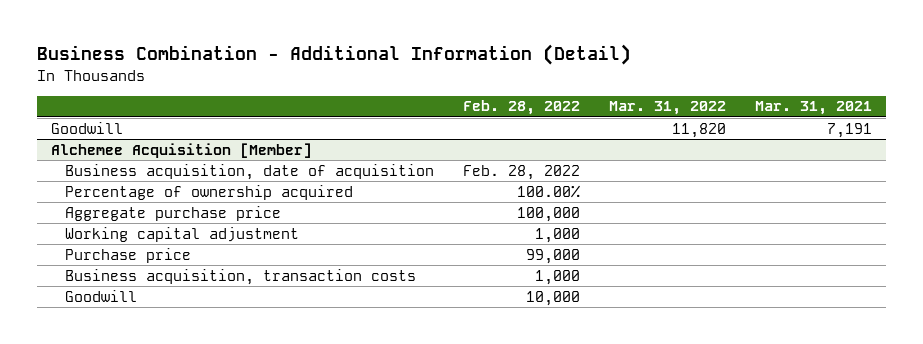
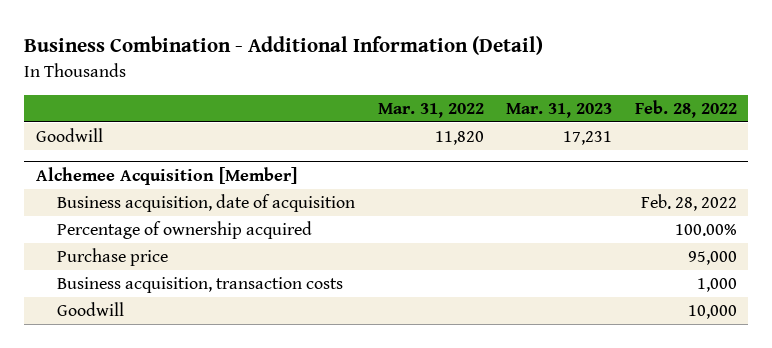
[755,101,873,116] Mar. 31, 2021 -> none
none -> [506,102,613,118] Mar. 31, 2023
[65,226,300,242] Working capital adjustment -> none
[65,247,192,263] Purchase price -> none
[65,205,282,221] Aggregate purchase price -> [57,248,169,267] Purchase price
[517,206,581,222] 100,000 -> [687,251,737,266] 95,000

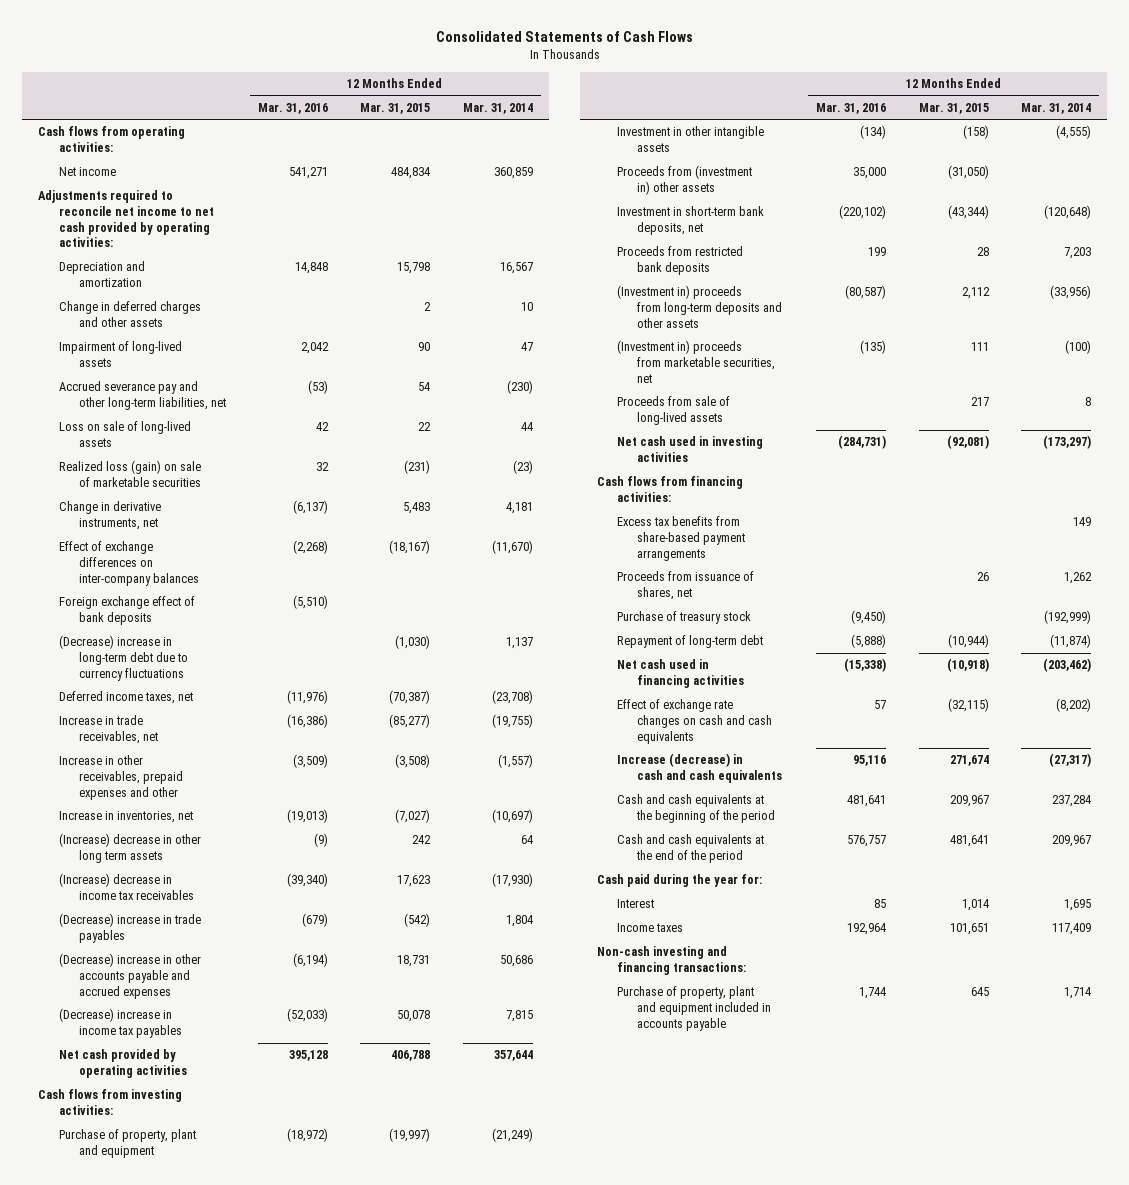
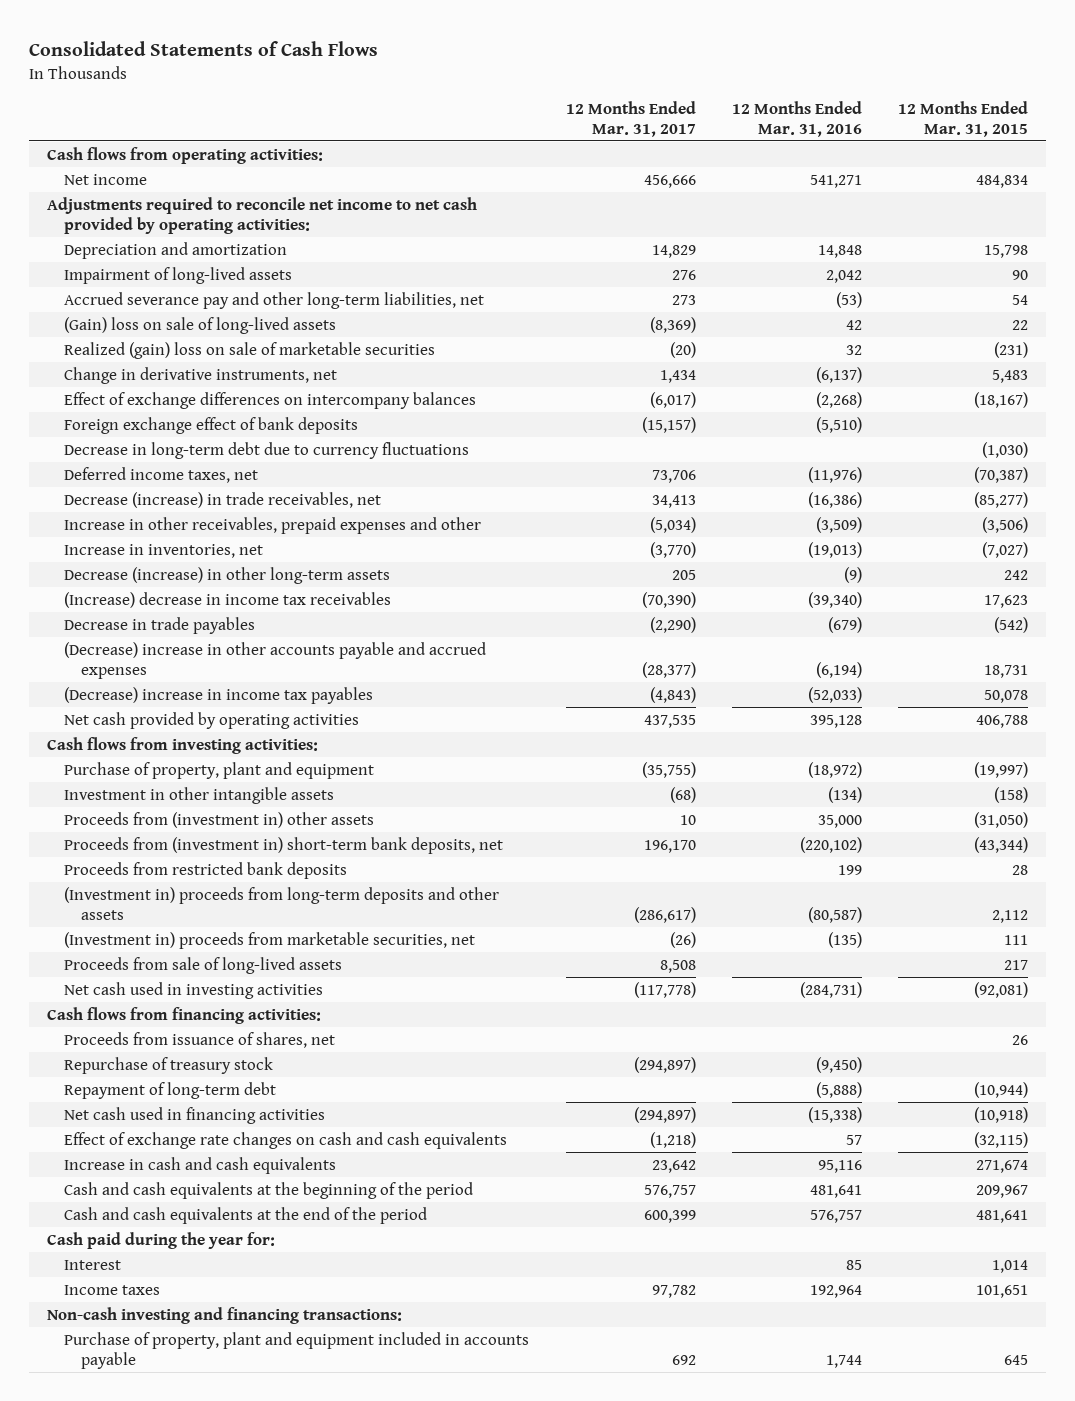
[462,102,533,114] Mar. 31, 2014 -> none
none -> [565,100,696,137] 12 Months Ended Mar. 31, 2017
[58,301,201,328] Change in deferred charges and other assets -> none
[58,421,191,448] Loss on sale of long-lived assets -> [64,316,337,334] (Gain) loss on sale of long-lived assets
[58,460,201,488] Realized loss (gain) on sale of marketable securities -> [64,341,436,359] Realized (gain) loss on sale of marketable securities
[58,541,199,586] Effect of exchange differences on inter-company balances -> [64,391,477,409] Effect of exchange differences on intercompany balances
[58,635,188,681] (Decrease) increase in long-term debt due to currency fluctuations -> [64,441,470,459] Decrease in long-term debt due to currency fluctuations
[58,715,158,745] Increase in trade receivables, net -> [64,491,382,508] Decrease (increase) in trade receivables, net
[395,754,431,769] (3,508) -> [982,516,1029,533] (3,506)
[58,833,201,864] (Increase) decrease in other long term assets -> [64,566,391,584] Decrease (increase) in other long-term assets
[58,913,201,944] (Decrease) increase in trade payables -> [64,616,256,634] Decrease in trade payables
[616,206,764,236] Investment in short-term bank deposits, net -> [64,836,504,854] Proceeds from (investment in) short-term bank deposits, net
[616,516,745,561] Excess tax benefits from share-based payment arrangements -> none
[616,611,751,625] Purchase of treasury stock -> [64,1056,274,1074] Repurchase of treasury stock
[616,753,782,784] Increase (decrease) in cash and cash equivalents -> [64,1156,337,1174] Increase in cash and cash equivalents

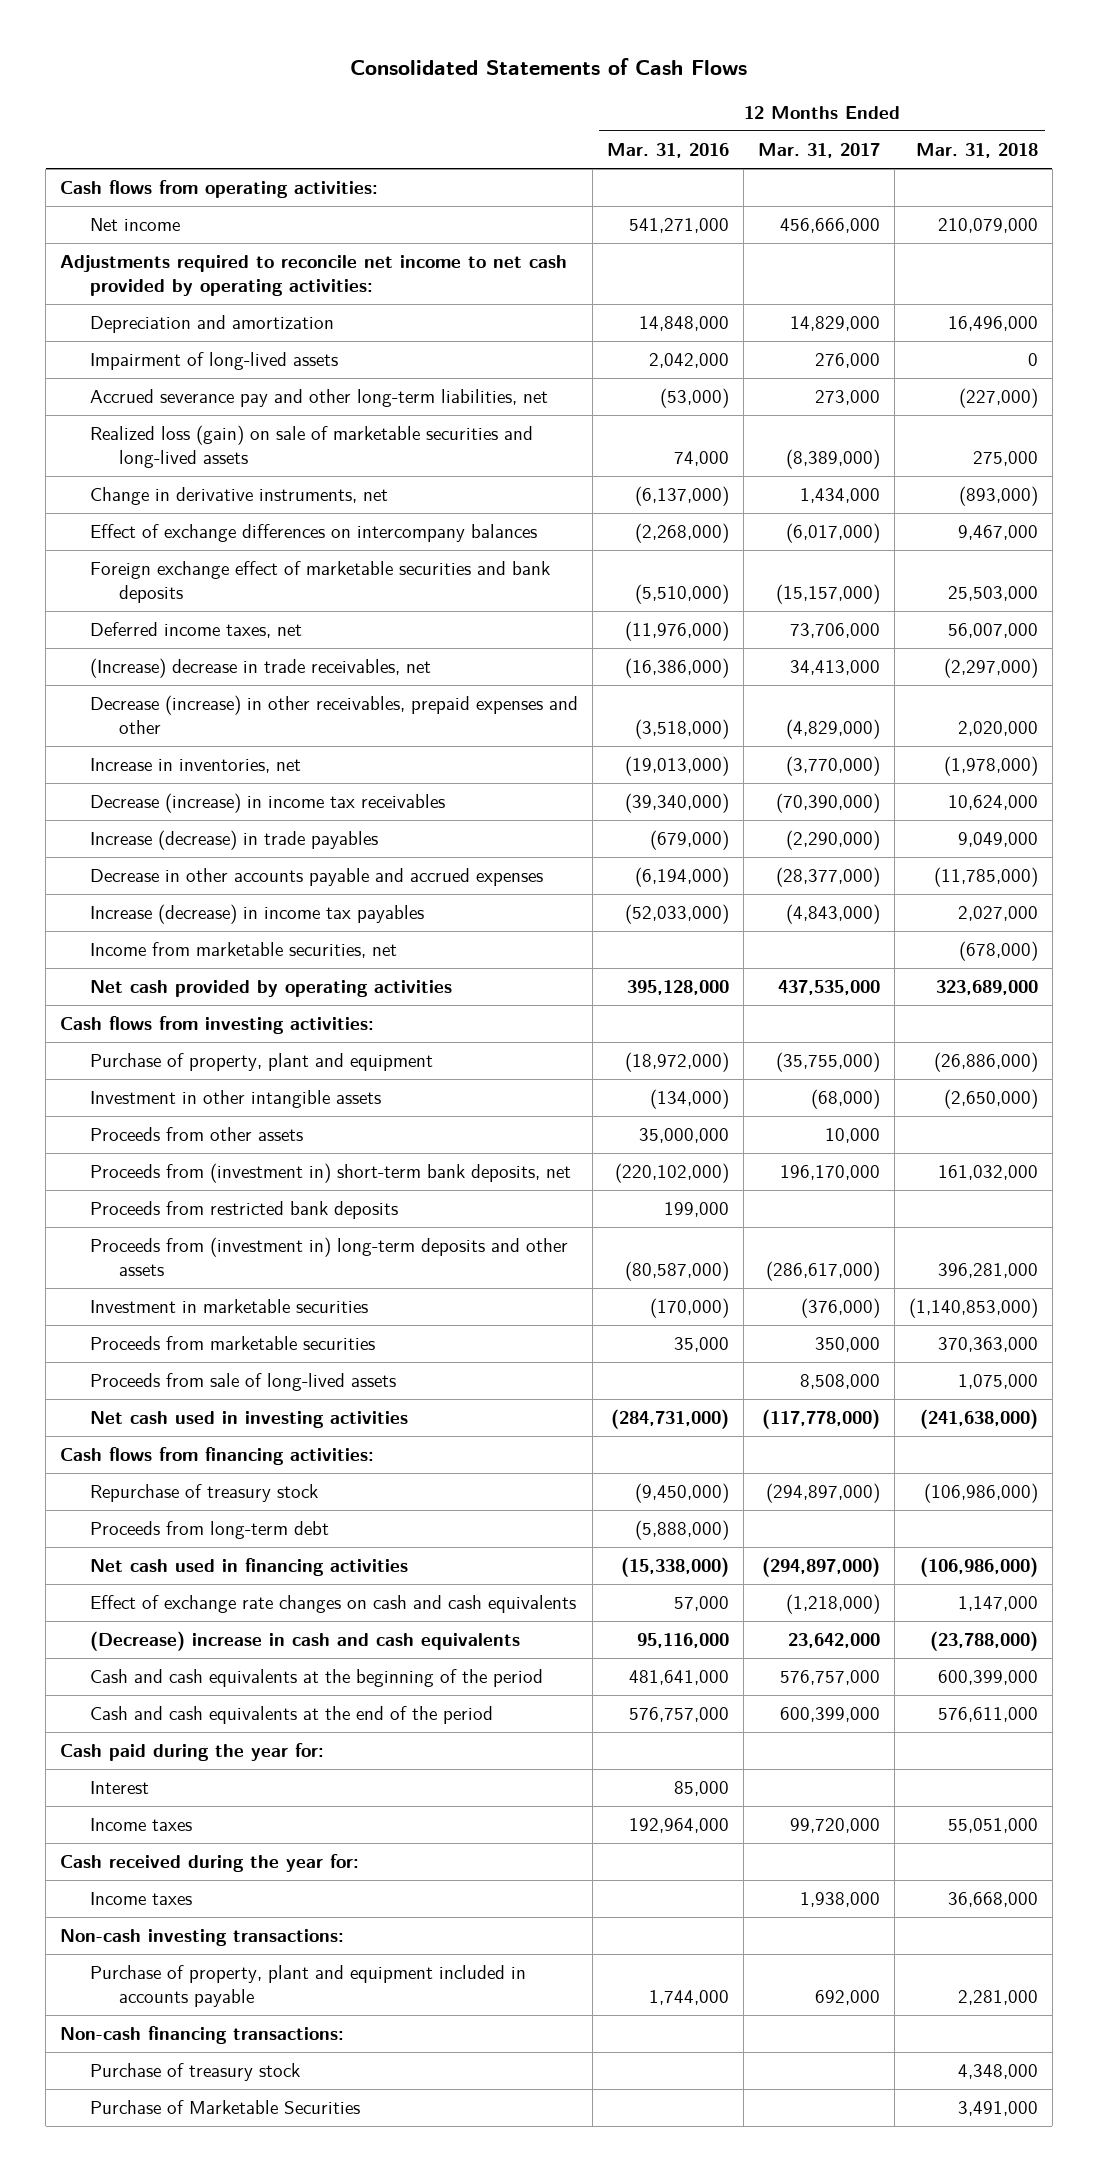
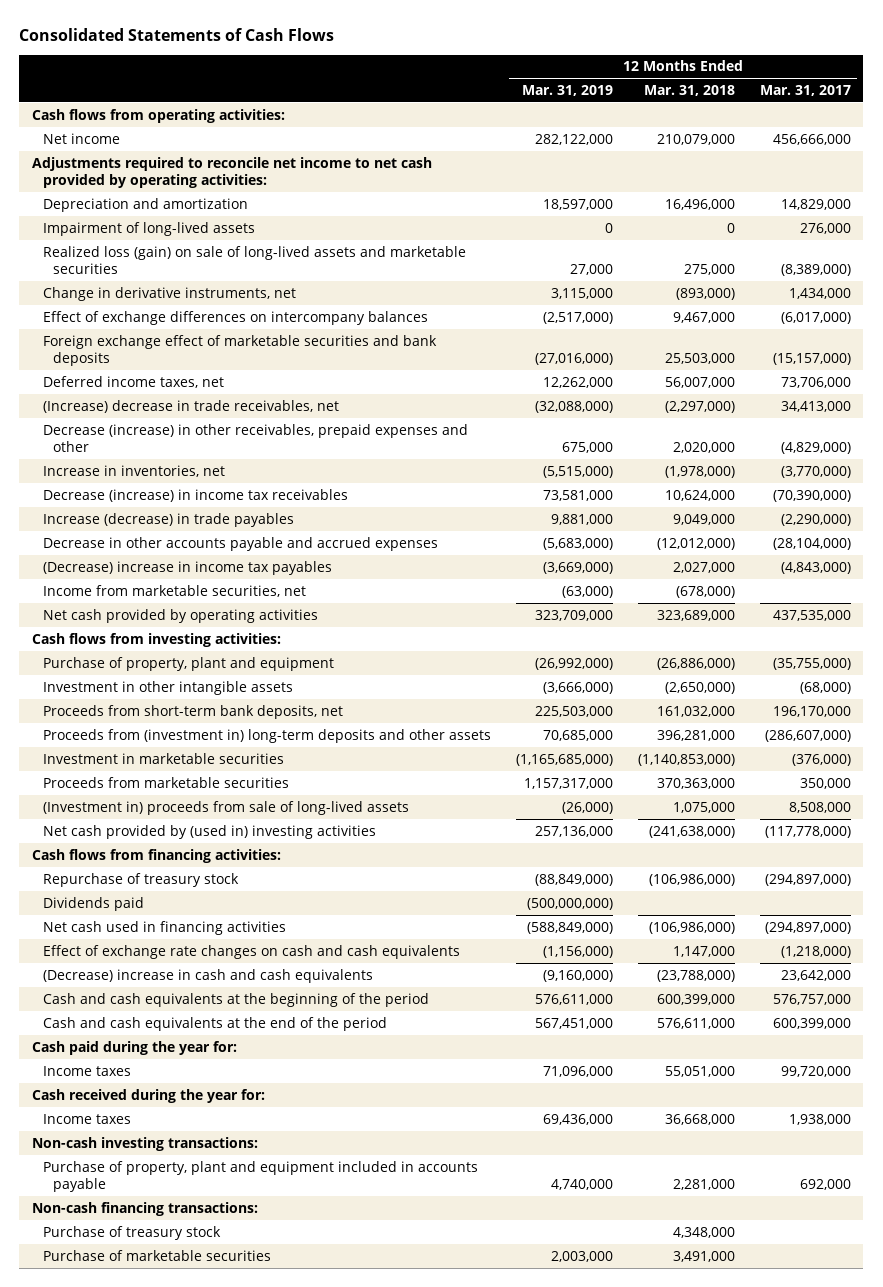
[606,143,729,159] Mar. 31, 2016 -> none
none -> [521,84,613,96] Mar. 31, 2019
[89,389,548,408] Accrued severance pay and other long-term liabilities, net -> none
[89,425,533,468] Realized loss (gain) on sale of marketable securities and long-lived assets -> [42,245,466,274] Realized loss (gain) on sale of long-lived assets and marketable securities
[775,867,880,888] (28,377,000) -> [772,537,851,550] (28,104,000)
[933,867,1038,888] (11,785,000) -> [656,537,735,550] (12,012,000)
[89,904,424,925] Increase (decrease) in income tax payables -> [42,560,332,575] (Decrease) increase in income tax payables
[89,1127,303,1142] Proceeds from other assets -> none
[89,1201,398,1220] Proceeds from restricted bank deposits -> none
[89,1163,571,1184] Proceeds from (investment in) short-term bank deposits, net -> [42,704,343,719] Proceeds from short-term bank deposits, net
[765,1260,880,1281] (286,617,000) -> [764,729,851,742] (286,607,000)
[89,1373,396,1392] Proceeds from sale of long-lived assets -> [42,800,409,815] (Investment in) proceeds from sale of long-lived assets
[89,1411,408,1429] Net cash used in investing activities -> [42,824,376,839] Net cash provided by (used in) investing activities
[89,1521,329,1540] Proceeds from long-term debt -> none
none -> [42,896,144,911] Dividends paid
[89,1781,149,1795] Interest -> none
[89,2100,360,2115] Purchase of Marketable Securities -> [42,1249,271,1261] Purchase of marketable securities

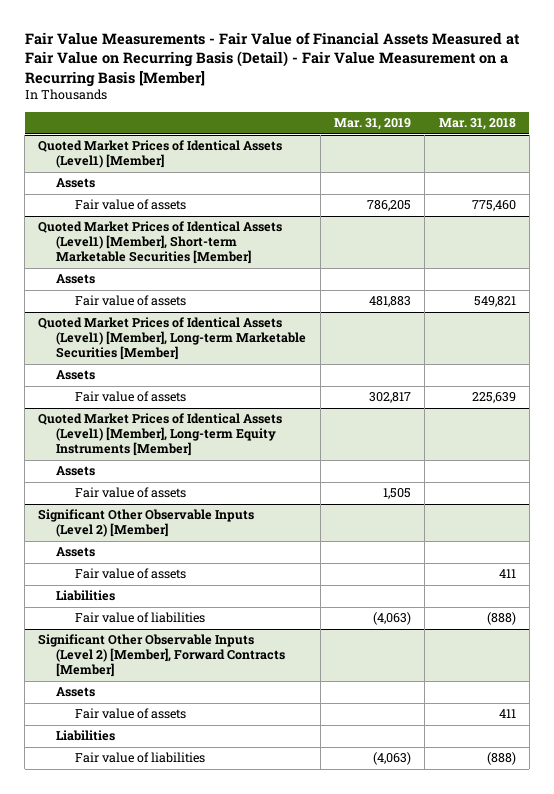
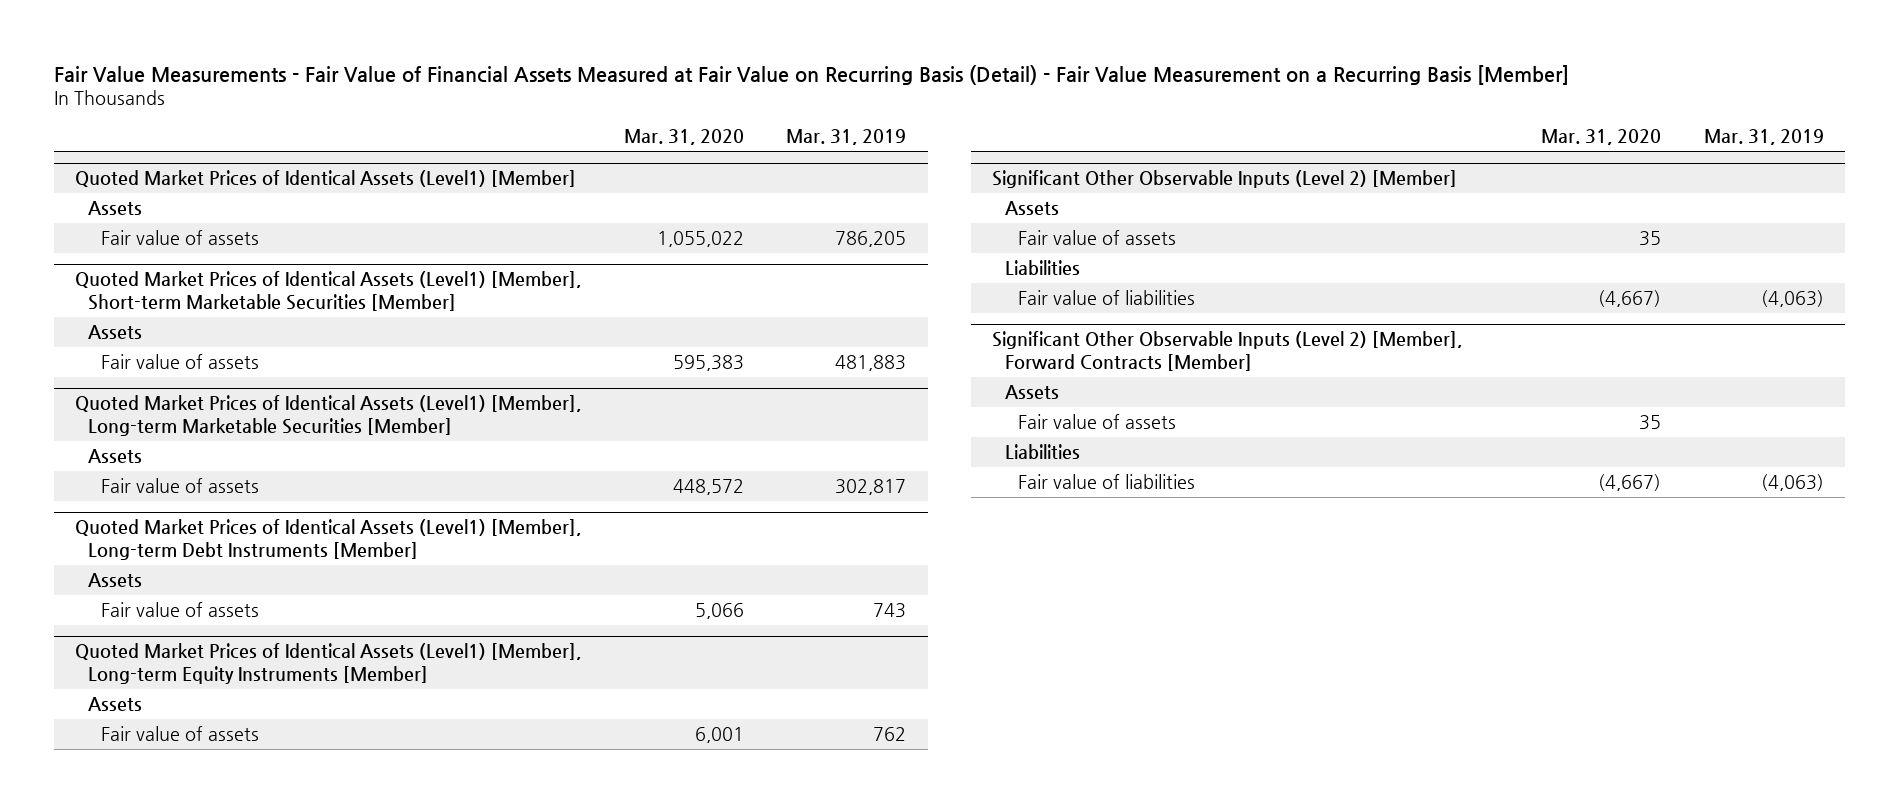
[438,118,516,131] Mar. 31, 2018 -> none
none -> [623,129,744,146] Mar. 31, 2020
none -> [74,519,581,560] Quoted Market Prices of Identical Assets (Level1) [Member], Long-term Debt Instruments [Member]
none -> [87,573,142,588] Assets
none -> [100,602,259,618] Fair value of assets
[382,488,411,500] 1,505 -> [873,727,907,742] 762

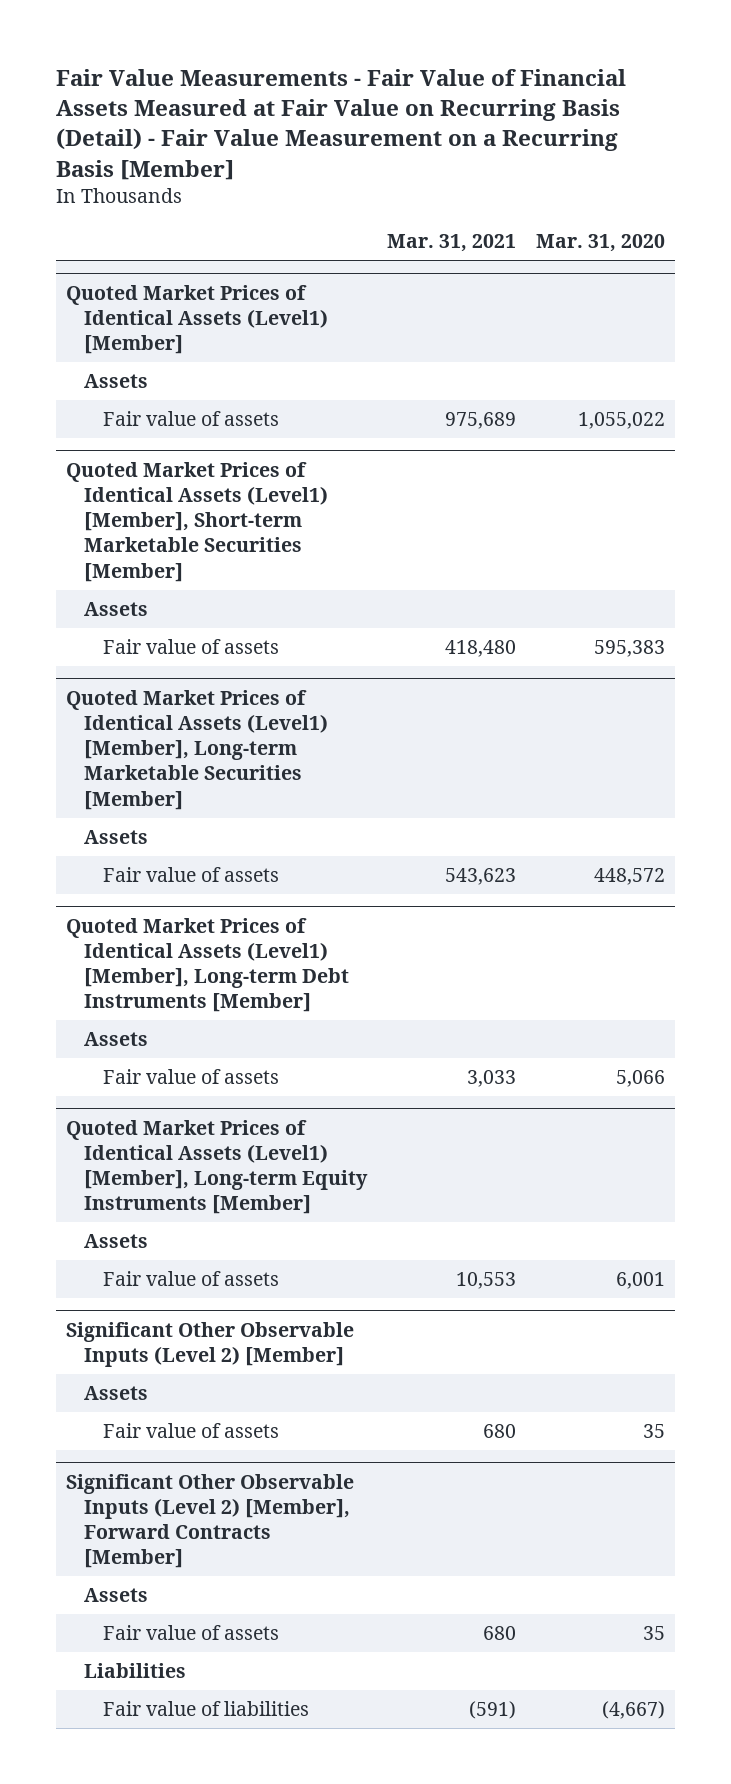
[786,129,907,146] Mar. 31, 2019 -> none
none -> [387,234,517,253] Mar. 31, 2021
[1005,260,1081,276] Liabilities -> none
[1017,290,1195,306] Fair value of liabilities -> none

